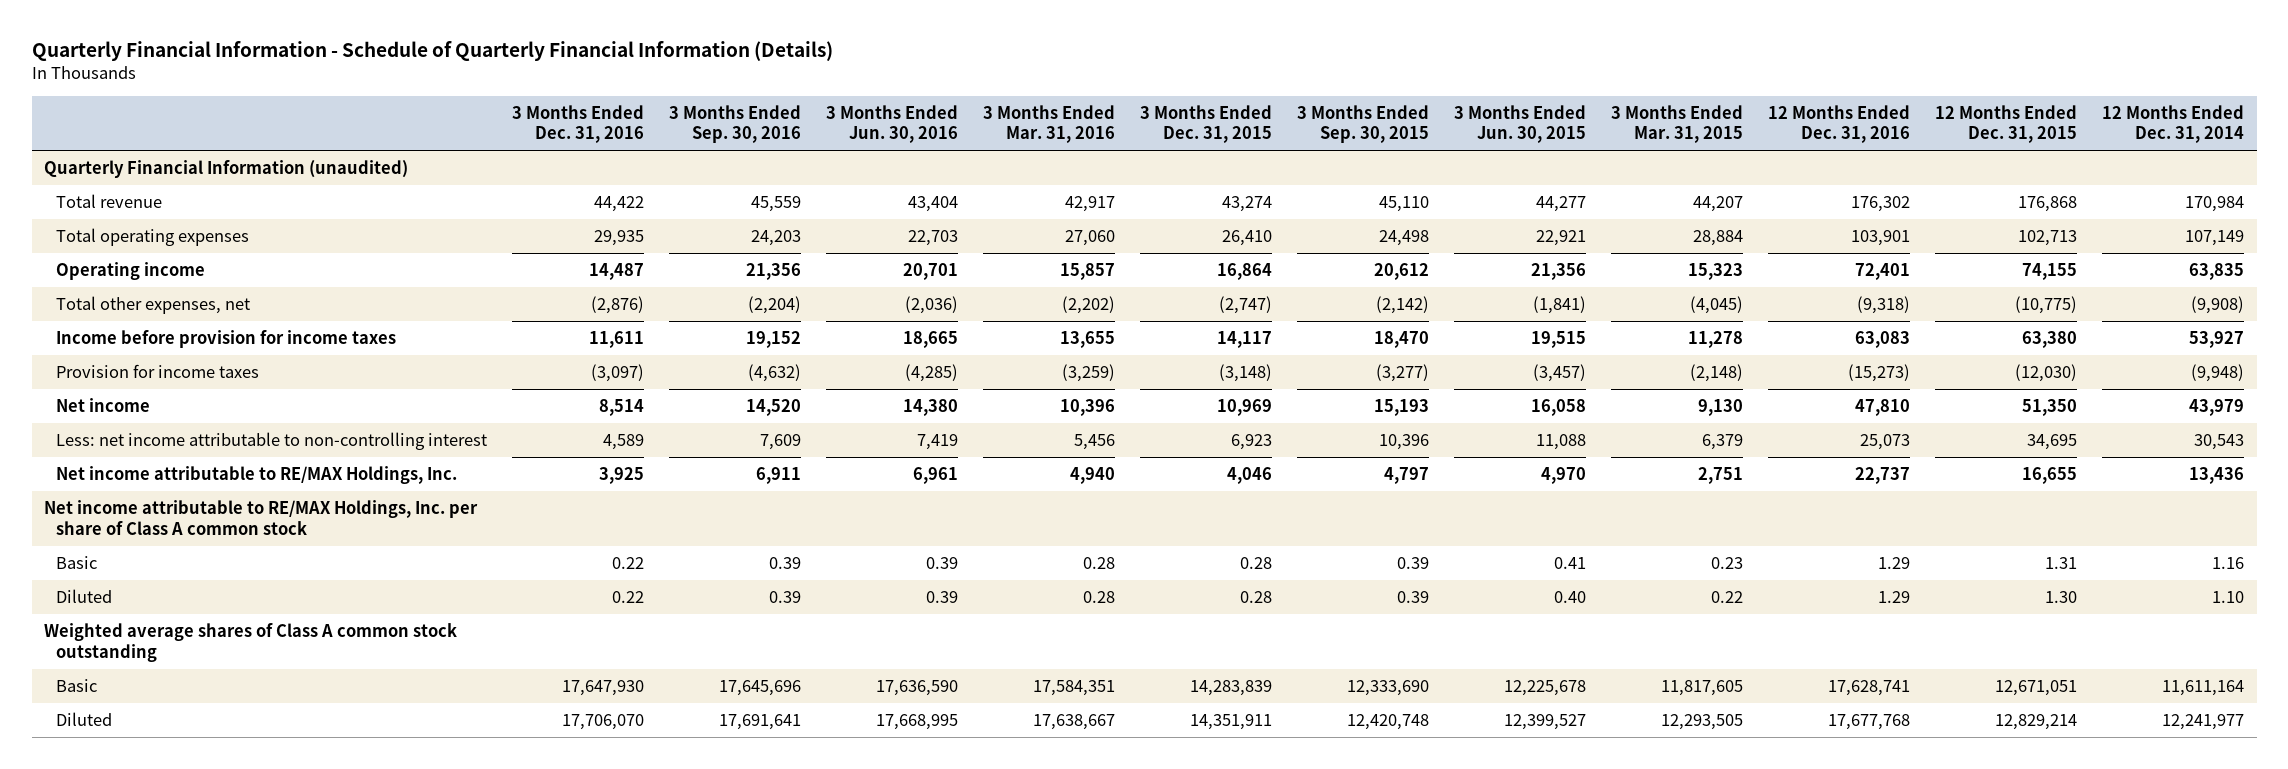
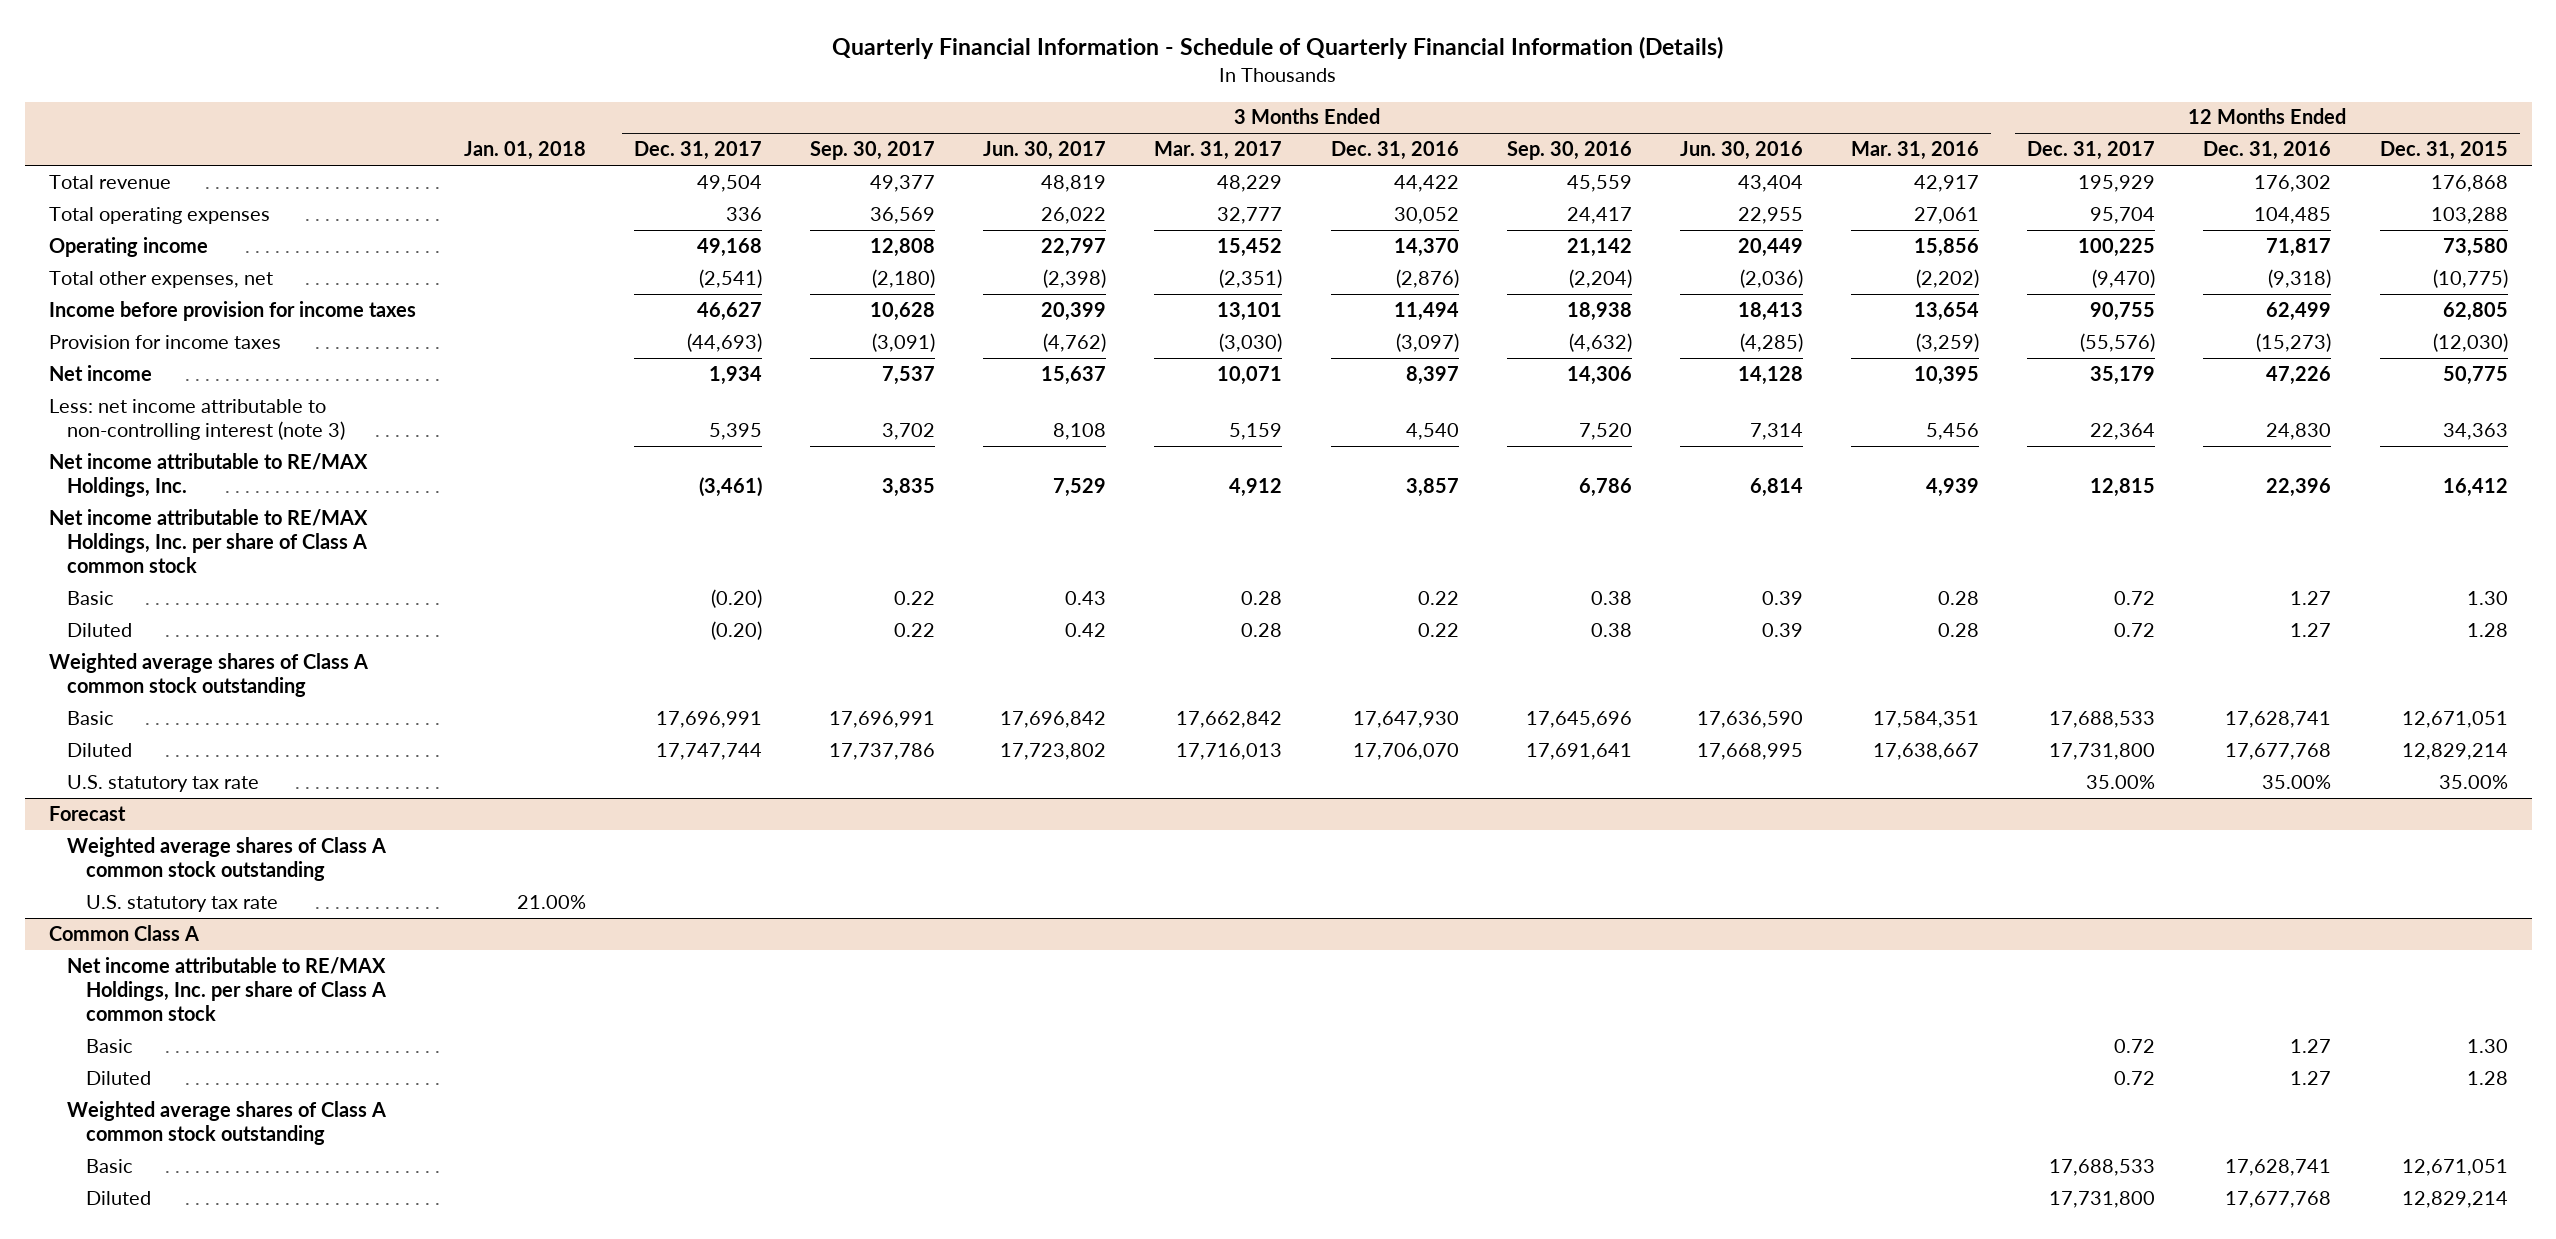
[1140,104,1273,144] 3 Months Ended Dec. 31, 2015 -> none
[1297,104,1430,144] 3 Months Ended Sep. 30, 2015 -> none
[1454,104,1587,144] 3 Months Ended Jun. 30, 2015 -> none
[1611,104,1744,144] 3 Months Ended Mar. 31, 2015 -> none
[2102,104,2245,144] 12 Months Ended Dec. 31, 2014 -> none
none -> [463,141,586,161] Jan. 01, 2018
none -> [633,141,762,161] Dec. 31, 2017
none -> [810,141,936,161] Sep. 30, 2017
none -> [983,141,1107,161] Jun. 30, 2017
none -> [1154,141,1283,161] Mar. 31, 2017
none -> [2027,141,2156,161] Dec. 31, 2017
[44,159,409,178] Quarterly Financial Information (unaudited) -> none
[594,229,645,246] 29,935 -> [1393,206,1459,224] 30,052
[751,229,802,246] 24,203 -> [1566,206,1632,224] 24,417
[908,229,959,246] 22,703 -> [1737,206,1803,224] 22,955
[1065,229,1116,246] 27,060 -> [1914,206,1980,224] 27,061
[1851,229,1911,246] 103,901 -> [2254,206,2332,224] 104,485
[2018,229,2078,246] 102,713 -> [2430,206,2508,224] 103,288
[589,262,645,280] 14,487 -> [1393,237,1459,257] 14,370
[746,262,802,280] 21,356 -> [1566,237,1632,257] 21,142
[903,262,959,280] 20,701 -> [1737,237,1803,257] 20,449
[1060,262,1116,280] 15,857 -> [1914,237,1980,257] 15,856
[1855,262,1911,280] 72,401 -> [2266,237,2332,257] 71,817
[2022,262,2078,280] 74,155 -> [2442,237,2508,257] 73,580
[589,330,645,348] 11,611 -> [1393,301,1459,321] 11,494
[746,330,802,348] 19,152 -> [1566,301,1632,321] 18,938
[903,330,959,348] 18,665 -> [1737,301,1803,321] 18,413
[1060,330,1116,348] 13,655 -> [1914,301,1980,321] 13,654
[1855,330,1911,348] 63,083 -> [2266,301,2332,321] 62,499
[2022,330,2078,348] 63,380 -> [2442,301,2508,321] 62,805
[599,398,645,416] 8,514 -> [1405,365,1459,385] 8,397
[746,398,802,416] 14,520 -> [1566,365,1632,385] 14,306
[903,398,959,416] 14,380 -> [1737,365,1803,385] 14,128
[1060,398,1116,416] 10,396 -> [1914,365,1980,385] 10,395
[1855,398,1911,416] 47,810 -> [2266,365,2332,385] 47,226
[2022,398,2078,416] 51,350 -> [2442,365,2508,385] 50,775
[56,431,488,450] Less: net income attributable to non-controlling interest -> [48,398,346,440] Less: net income attributable to non-controlling interest (note 3)
[603,433,645,450] 4,589 -> [1405,422,1459,440] 4,540
[760,433,802,450] 7,609 -> [1578,422,1632,440] 7,520
[917,433,959,450] 7,419 -> [1749,422,1803,440] 7,314
[1860,433,1911,450] 25,073 -> [2266,422,2332,440] 24,830
[2027,433,2078,450] 34,695 -> [2442,422,2508,440] 34,363
[599,466,645,484] 3,925 -> [1405,477,1459,497] 3,857
[756,466,802,484] 6,911 -> [1578,477,1632,497] 6,786
[913,466,959,484] 6,961 -> [1749,477,1803,497] 6,814
[1070,466,1116,484] 4,940 -> [1926,477,1980,497] 4,939
[1855,466,1911,484] 22,737 -> [2266,477,2332,497] 22,396
[2022,466,2078,484] 16,655 -> [2442,477,2508,497] 16,412
[769,556,802,569] 0.39 -> [1590,590,1632,605] 0.38
[1878,556,1911,569] 1.29 -> [2290,590,2332,605] 1.27
[2045,556,2078,569] 1.31 -> [2466,590,2508,605] 1.30
[769,590,802,603] 0.39 -> [1590,622,1632,637] 0.38
[1878,590,1911,603] 1.29 -> [2290,622,2332,637] 1.27
[2045,590,2078,603] 1.30 -> [2466,622,2508,637] 1.28
none -> [67,774,260,792] U.S. statutory tax rate
none -> [48,805,126,821] Forecast
none -> [67,836,387,881] Weighted average shares of Class A common stock outstanding
none -> [86,894,279,912] U.S. statutory tax rate
none -> [48,924,199,941] Common Class A
none -> [67,956,387,1021] Net income attributable to RE/MAX Holdings, Inc. per share of Class A common stock
none -> [86,1038,134,1053] Basic
none -> [86,1070,152,1085] Diluted
none -> [67,1100,387,1145] Weighted average shares of Class A common stock outstanding
none -> [86,1158,134,1173] Basic
none -> [86,1190,152,1205] Diluted

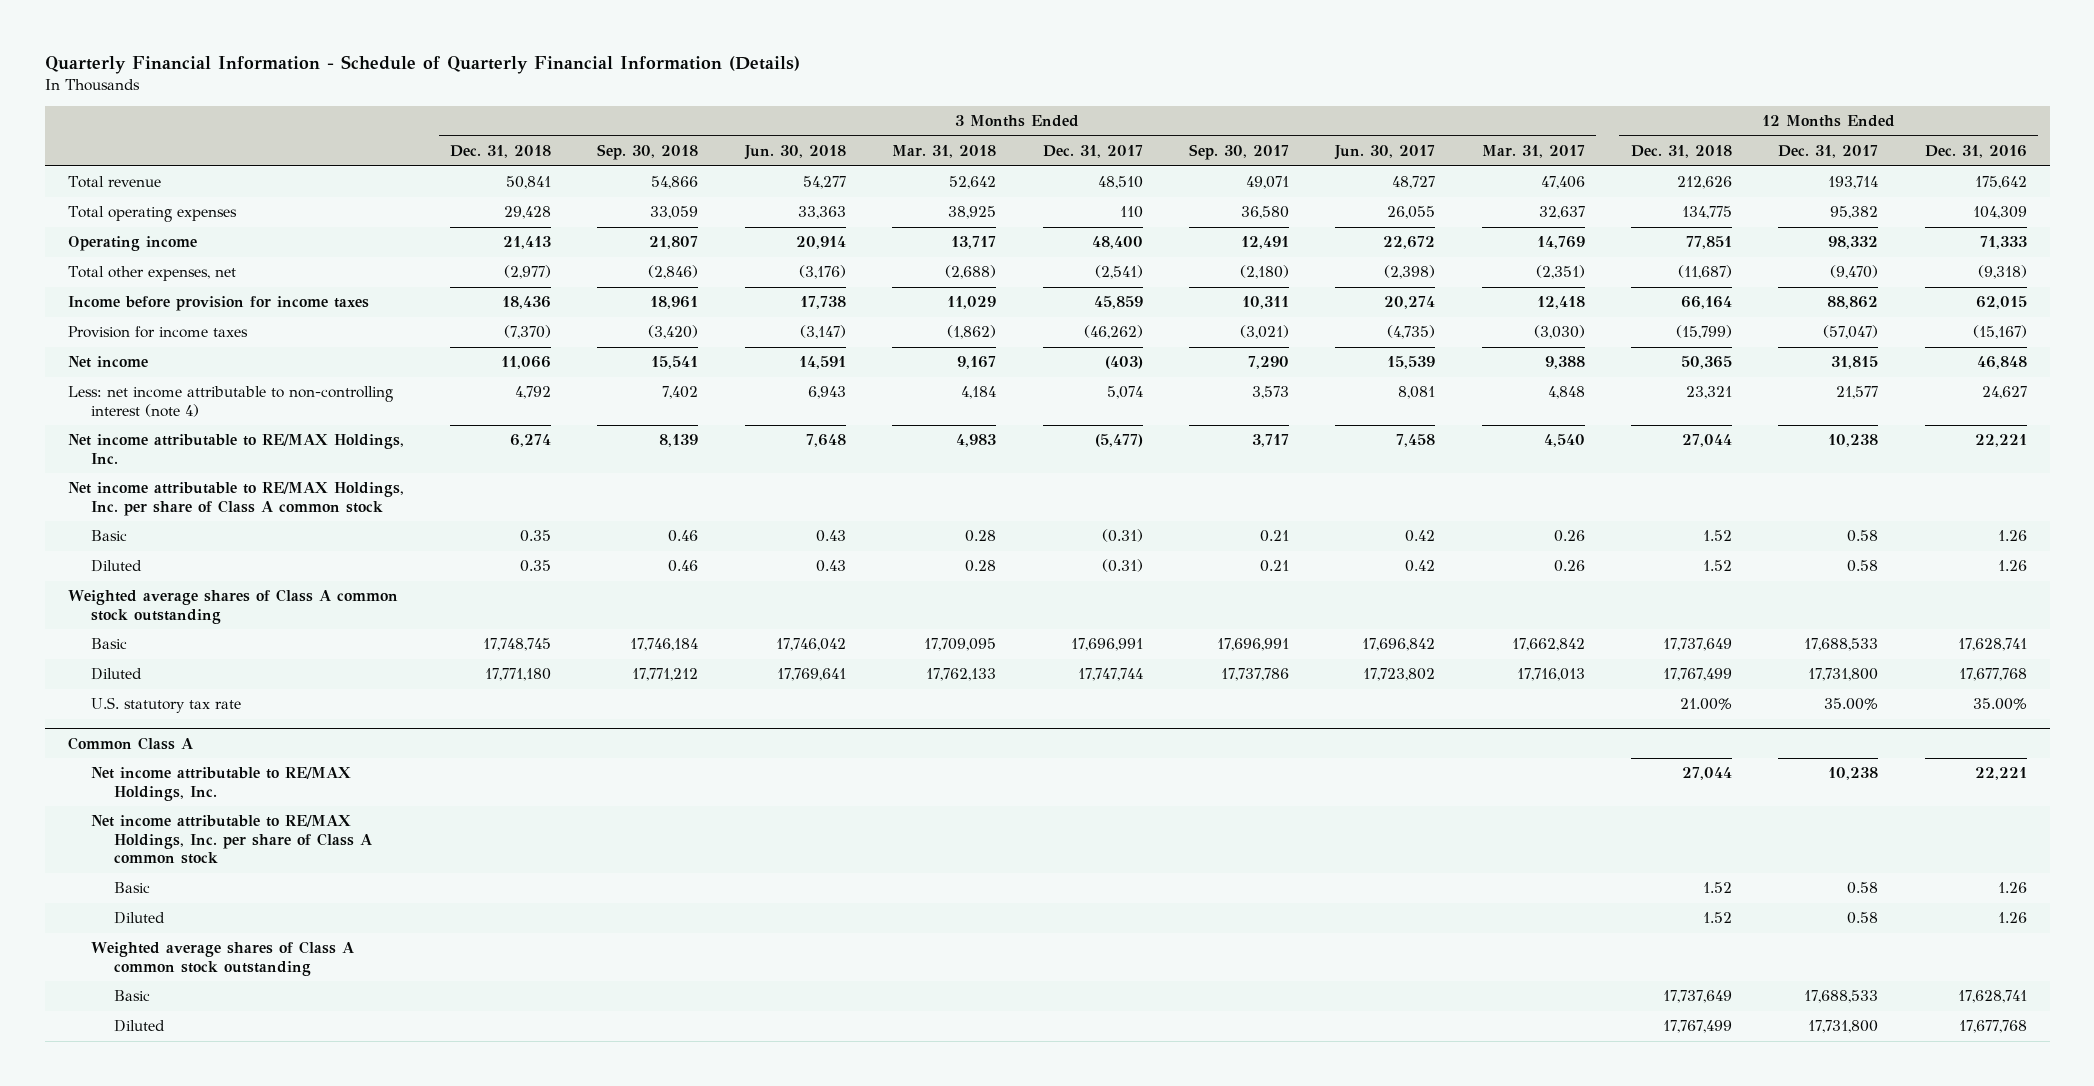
[463,141,586,161] Jan. 01, 2018 -> none
[1330,141,1459,161] Dec. 31, 2016 -> none
[1506,141,1632,161] Sep. 30, 2016 -> none
[1679,141,1803,161] Jun. 30, 2016 -> none
[1851,141,1980,161] Mar. 31, 2016 -> none
[2379,141,2508,161] Dec. 31, 2015 -> none
none -> [450,145,552,159] Dec. 31, 2018
none -> [597,144,699,161] Sep. 30, 2018
none -> [743,145,846,161] Jun. 30, 2018
none -> [892,145,997,159] Mar. 31, 2018
none -> [1630,145,1732,159] Dec. 31, 2018
[696,174,762,192] 49,504 -> [1097,176,1143,190] 48,510
[870,174,936,192] 49,377 -> [1245,176,1289,190] 49,071
[1041,174,1107,192] 48,819 -> [1392,176,1436,190] 48,727
[1217,174,1283,192] 48,229 -> [1540,176,1585,190] 47,406
[2078,174,2156,192] 195,929 -> [1828,176,1879,190] 193,714
[2254,174,2332,192] 176,302 -> [1974,176,2027,190] 175,642
[725,206,762,221] 336 -> [1119,206,1143,219] 110
[870,206,936,224] 36,569 -> [1240,206,1289,220] 36,580
[1041,206,1107,224] 26,022 -> [1387,206,1436,220] 26,055
[1217,206,1283,224] 32,777 -> [1538,206,1585,220] 32,637
[2090,206,2156,224] 95,704 -> [1830,206,1879,220] 95,382
[2254,206,2332,224] 104,485 -> [1972,206,2027,220] 104,309
[696,237,762,257] 49,168 -> [1091,236,1143,250] 48,400
[870,237,936,257] 12,808 -> [1240,236,1289,250] 12,491
[1041,237,1107,257] 22,797 -> [1383,236,1436,250] 22,672
[1217,237,1283,257] 15,452 -> [1536,236,1585,250] 14,769
[2078,237,2156,257] 100,225 -> [1828,236,1879,250] 98,332
[2266,237,2332,257] 71,817 -> [1979,236,2027,250] 71,333
[696,301,762,321] 46,627 -> [1093,296,1143,310] 45,859
[870,301,936,321] 10,628 -> [1241,296,1289,310] 10,311
[1041,301,1107,321] 20,399 -> [1384,296,1436,310] 20,274
[1217,301,1283,321] 13,101 -> [1536,296,1585,310] 12,418
[2090,301,2156,321] 90,755 -> [1827,296,1879,310] 88,862
[2266,301,2332,321] 62,499 -> [1975,296,2027,310] 62,015
[686,332,762,352] (44,693) -> [1083,325,1143,340] (46,262)
[872,332,936,352] (3,091) -> [1239,325,1289,340] (3,021)
[1043,332,1107,352] (4,762) -> [1387,325,1436,340] (4,735)
[2080,332,2156,352] (55,576) -> [1823,325,1879,340] (57,047)
[2256,332,2332,352] (15,273) -> [1972,325,2027,340] (15,167)
[708,365,762,385] 1,934 -> [1104,356,1143,370] (403)
[882,365,936,385] 7,537 -> [1247,356,1289,370] 7,290
[1041,365,1107,385] 15,637 -> [1387,356,1436,370] 15,539
[1217,365,1283,385] 10,071 -> [1544,356,1585,370] 9,388
[2090,365,2156,385] 35,179 -> [1831,356,1879,370] 31,815
[2266,365,2332,385] 47,226 -> [1976,356,2027,370] 46,848
[48,398,346,440] Less: net income attributable to non-controlling interest (note 3) -> [67,386,393,417] Less: net income attributable to non-controlling interest (note 4)
[708,422,762,440] 5,395 -> [1106,386,1143,400] 5,074
[882,422,936,440] 3,702 -> [1251,386,1289,400] 3,573
[1053,422,1107,440] 8,108 -> [1398,386,1436,400] 8,081
[1229,422,1283,440] 5,159 -> [1547,386,1585,400] 4,848
[2090,422,2156,440] 22,364 -> [1836,386,1879,400] 21,577
[2266,422,2332,440] 24,830 -> [1981,386,2027,400] 24,627
[698,476,762,497] (3,461) -> [1094,434,1143,448] (5,477)
[882,477,936,497] 3,835 -> [1251,434,1289,448] 3,717
[1053,477,1107,497] 7,529 -> [1396,434,1436,448] 7,458
[1229,477,1283,497] 4,912 -> [1543,434,1585,448] 4,540
[2090,477,2156,497] 12,815 -> [1828,434,1879,448] 10,238
[2266,477,2332,497] 22,396 -> [1974,434,2027,448] 22,221
[710,588,762,608] (0.20) -> [1101,529,1143,543] (0.31)
[894,590,936,605] 0.22 -> [1259,530,1289,543] 0.21
[1065,590,1107,605] 0.43 -> [1405,530,1436,543] 0.42
[1241,590,1283,605] 0.28 -> [1553,530,1585,543] 0.26
[2114,590,2156,605] 0.72 -> [1847,530,1879,543] 0.58
[2290,590,2332,605] 1.27 -> [1997,530,2027,542] 1.26
[710,620,762,640] (0.20) -> [1101,559,1143,573] (0.31)
[894,622,936,637] 0.22 -> [1259,560,1289,573] 0.21
[1241,622,1283,637] 0.28 -> [1553,560,1585,573] 0.26
[2114,622,2156,637] 0.72 -> [1847,560,1879,573] 0.58
[2290,622,2332,637] 1.27 -> [1997,560,2027,572] 1.26
[48,805,126,821] Forecast -> none
[67,836,387,881] Weighted average shares of Class A common stock outstanding -> none
[86,894,279,912] U.S. statutory tax rate -> none
none -> [91,767,352,801] Net income attributable to RE/MAX Holdings, Inc.
[2114,1038,2156,1053] 0.72 -> [1847,882,1879,895] 0.58
[2290,1038,2332,1053] 1.27 -> [1997,882,2027,894] 1.26
[2114,1070,2156,1085] 0.72 -> [1847,912,1879,925] 0.58
[2290,1070,2332,1085] 1.27 -> [1997,912,2027,924] 1.26

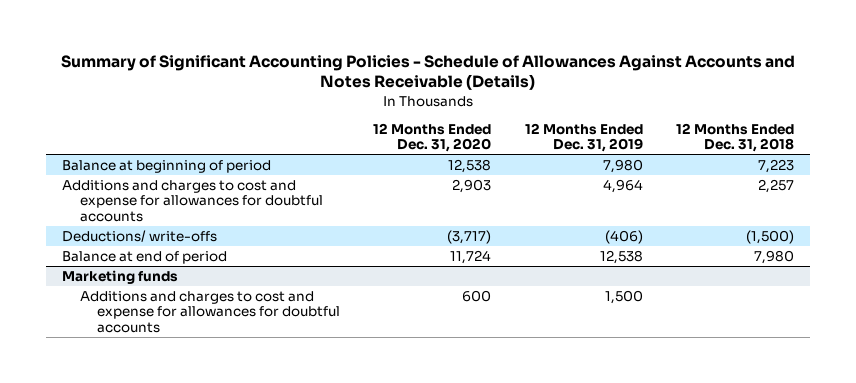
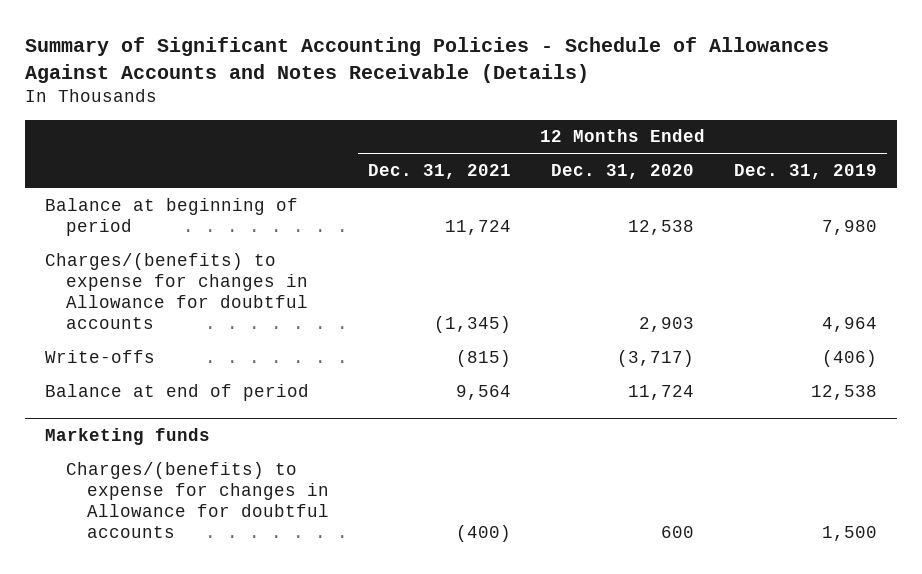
[675,122,794,153] 12 Months Ended Dec. 31, 2018 -> none
none -> [368,164,512,180] Dec. 31, 2021
[62,179,323,223] Additions and charges to cost and expense for allowances for doubtful accounts -> [44,252,308,329] Charges/(benefits) to expense for changes in Allowance for doubtful accounts
[62,229,218,242] Deductions/ write-offs -> [44,349,155,363] Write-offs
[79,290,341,334] Additions and charges to cost and expense for allowances for doubtful accounts -> [65,461,329,538] Charges/(benefits) to expense for changes in Allowance for doubtful accounts

